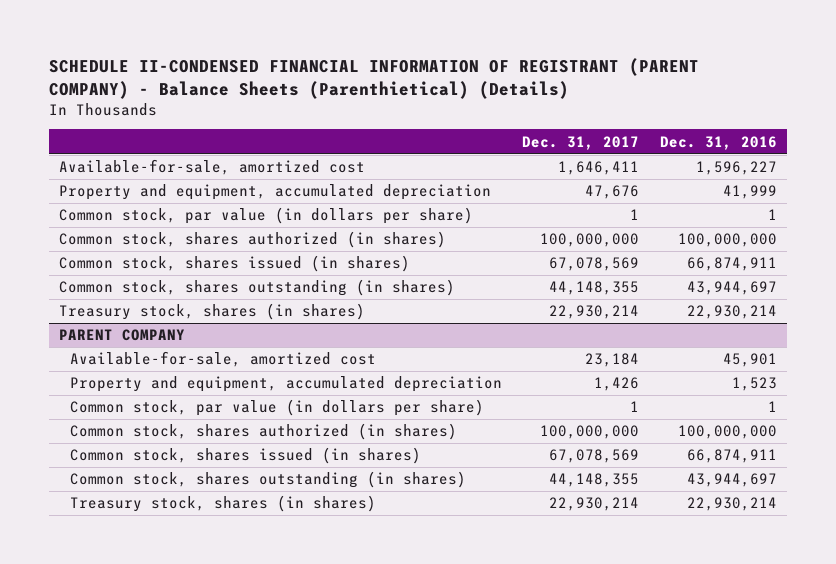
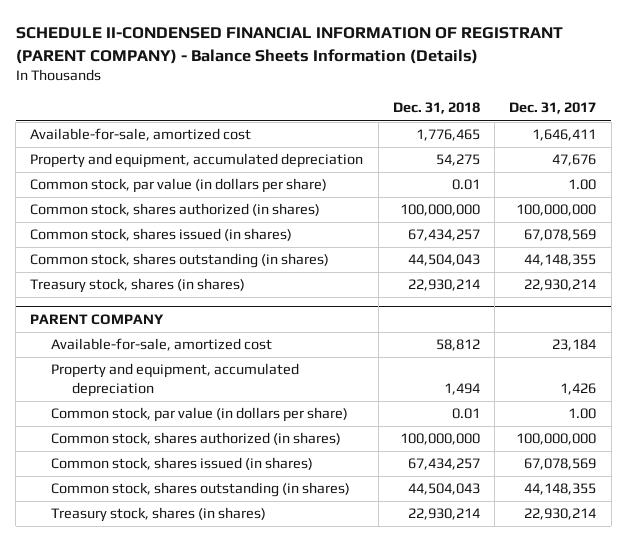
[48,57,699,99] SCHEDULE II-CONDENSED FINANCIAL INFORMATION OF REGISTRANT (PARENT COMPANY) - Balance Sheets (Parenthietical) (Details) -> [15,27,563,64] SCHEDULE II-CONDENSED FINANCIAL INFORMATION OF REGISTRANT (PARENT COMPANY) - Balance Sheets Information (Details)
[659,135,777,150] Dec. 31, 2016 -> none
none -> [392,102,480,115] Dec. 31, 2018
[630,209,640,221] 1 -> [568,179,597,191] 1.00
[630,401,640,413] 1 -> [568,408,597,420] 1.00

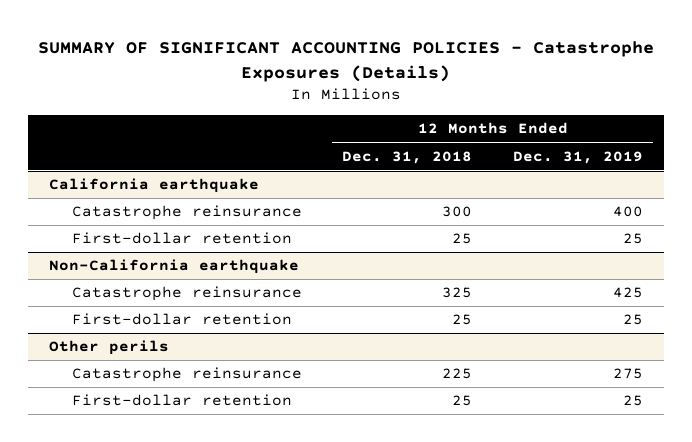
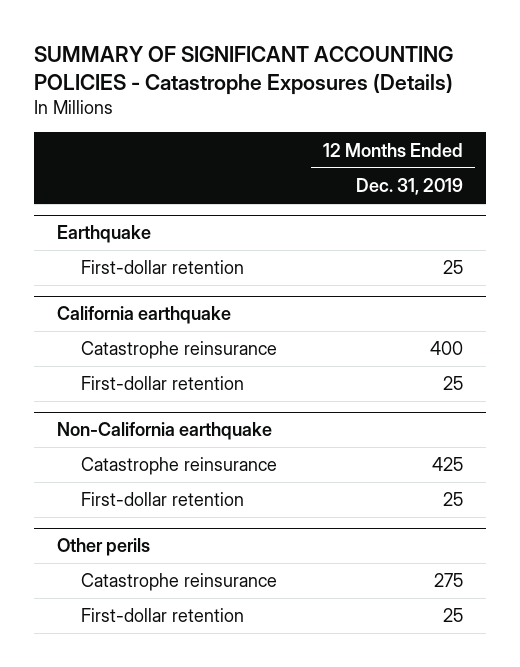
[342,150,473,164] Dec. 31, 2018 -> none
none -> [56,225,151,244] Earthquake
none -> [80,260,244,275] First-dollar retention

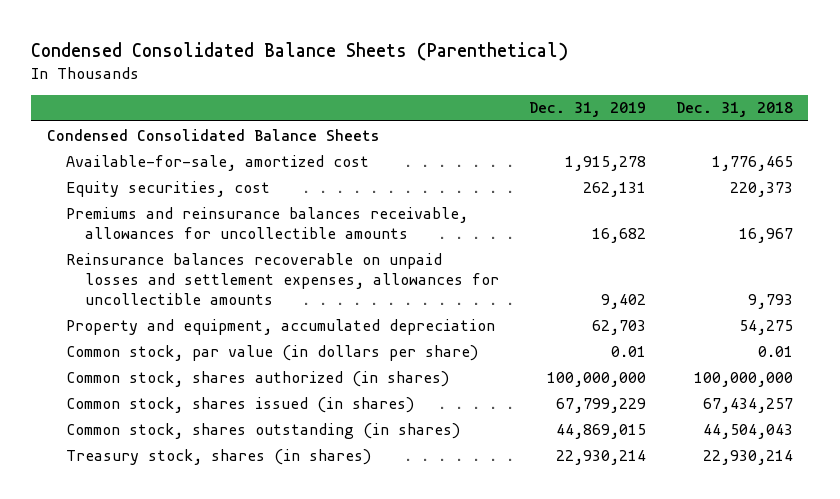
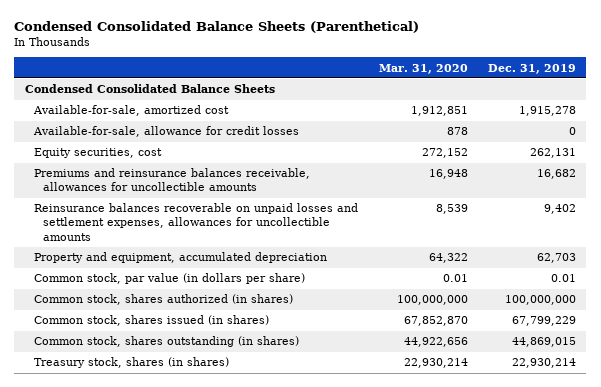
[676,102,794,118] Dec. 31, 2018 -> none
none -> [378,63,468,74] Mar. 31, 2020
none -> [33,126,300,138] Available-for-sale, allowance for credit losses

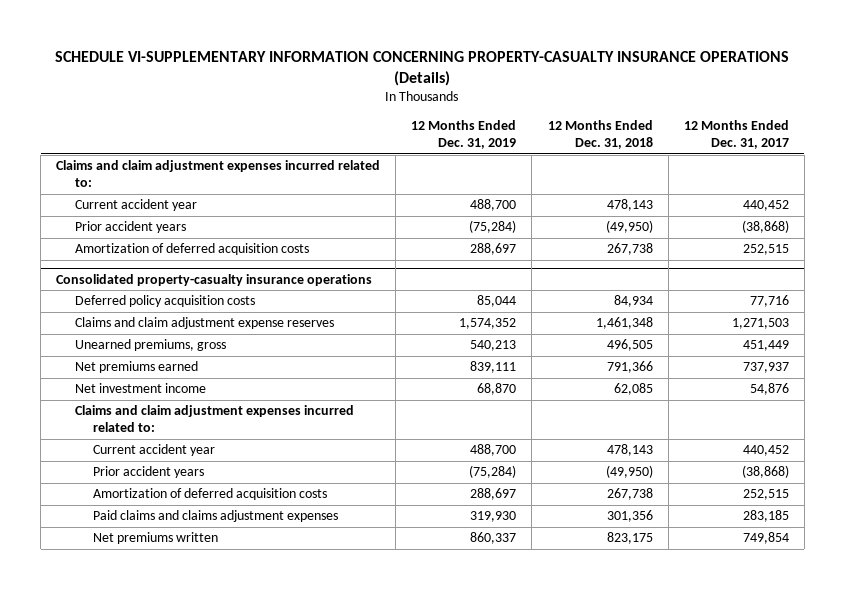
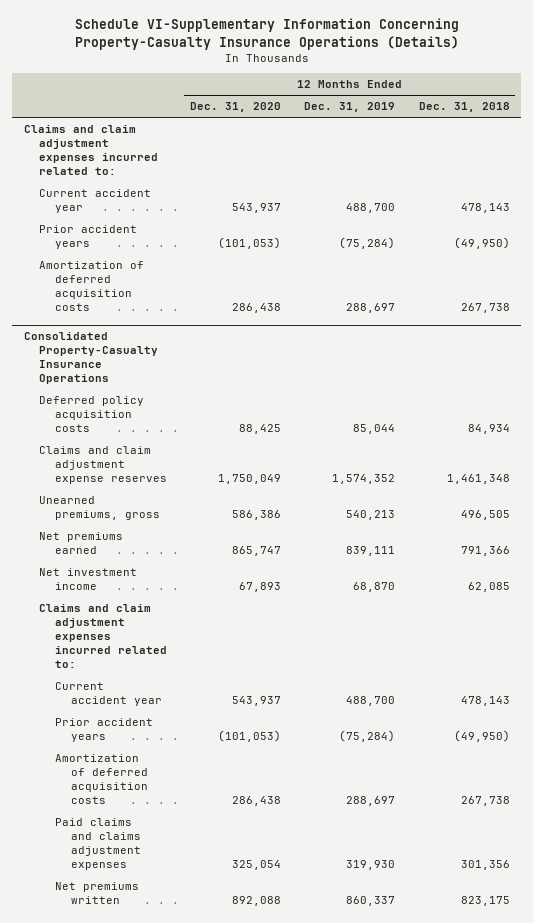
[55,50,790,86] SCHEDULE VI-SUPPLEMENTARY INFORMATION CONCERNING PROPERTY-CASUALTY INSURANCE OPERATIONS (Details) -> [74,18,459,50] Schedule VI-Supplementary Information Concerning Property-Casualty Insurance Operations (Details)
[683,120,789,150] 12 Months Ended Dec. 31, 2017 -> none
none -> [190,102,282,113] Dec. 31, 2020
[56,273,373,286] Consolidated property-casualty insurance operations -> [23,332,159,385] Consolidated Property-Casualty Insurance Operations

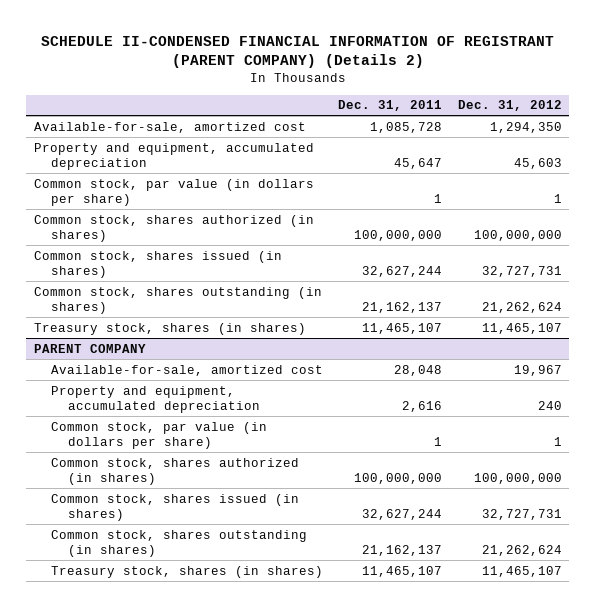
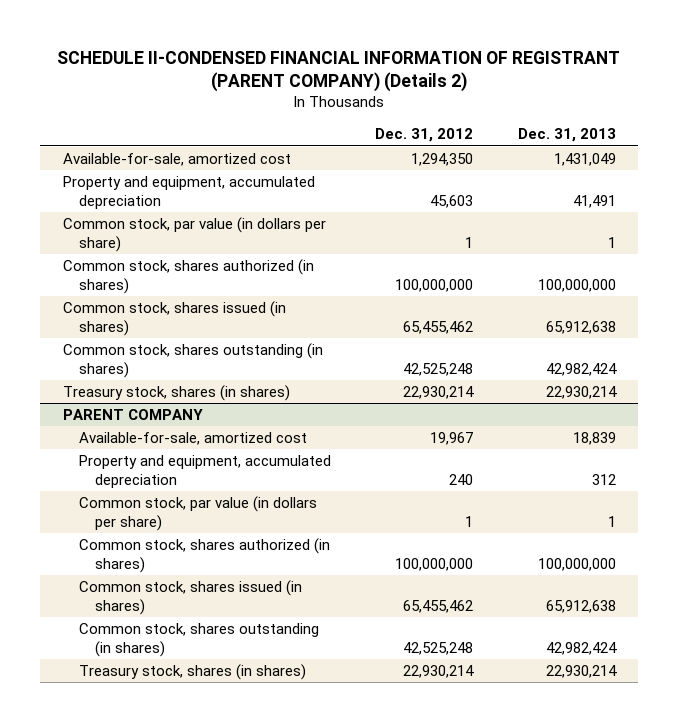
[338,100,443,112] Dec. 31, 2011 -> none
none -> [518,128,617,143] Dec. 31, 2013
[481,265,562,277] 32,727,731 -> [403,320,474,334] 65,455,462
[481,301,562,313] 21,262,624 -> [403,362,474,376] 42,525,248
[481,322,562,334] 11,465,107 -> [403,386,475,400] 22,930,214
[481,508,562,520] 32,727,731 -> [403,599,474,613] 65,455,462
[481,544,562,556] 21,262,624 -> [403,641,474,655] 42,525,248
[481,565,562,577] 11,465,107 -> [403,665,475,679] 22,930,214

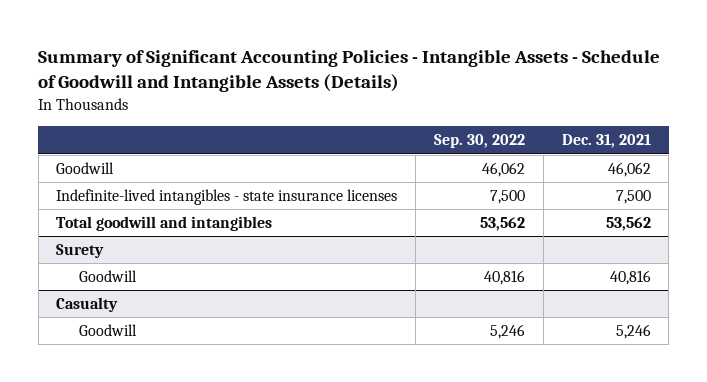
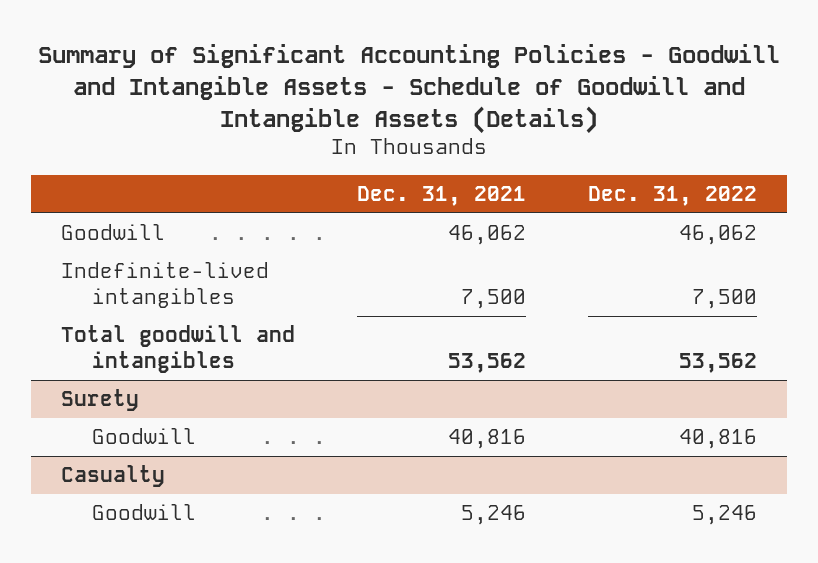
[38,50,661,93] Summary of Significant Accounting Policies - Intangible Assets - Schedule of Goodwill and Intangible Assets (Details) -> [38,43,781,134] Summary of Significant Accounting Policies - Goodwill and Intangible Assets - Schedule of Goodwill and Intangible Assets (Details)
[433,134,525,149] Sep. 30, 2022 -> none
none -> [587,185,757,206] Dec. 31, 2022
[56,189,398,206] Indefinite-lived intangibles - state insurance licenses -> [61,262,270,309] Indefinite-lived intangibles

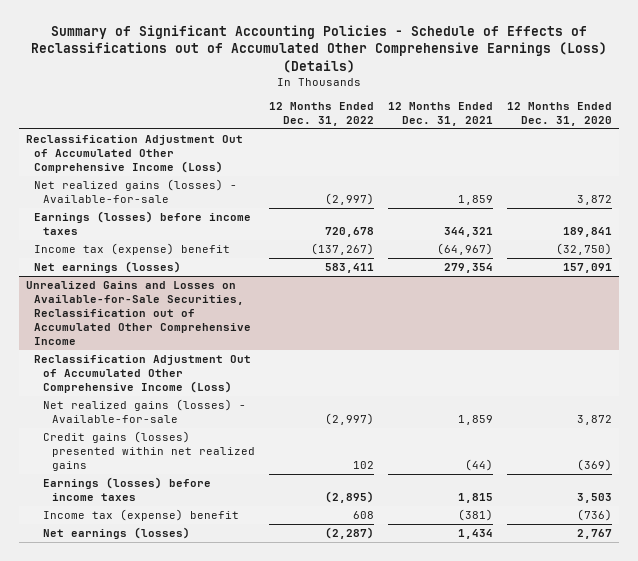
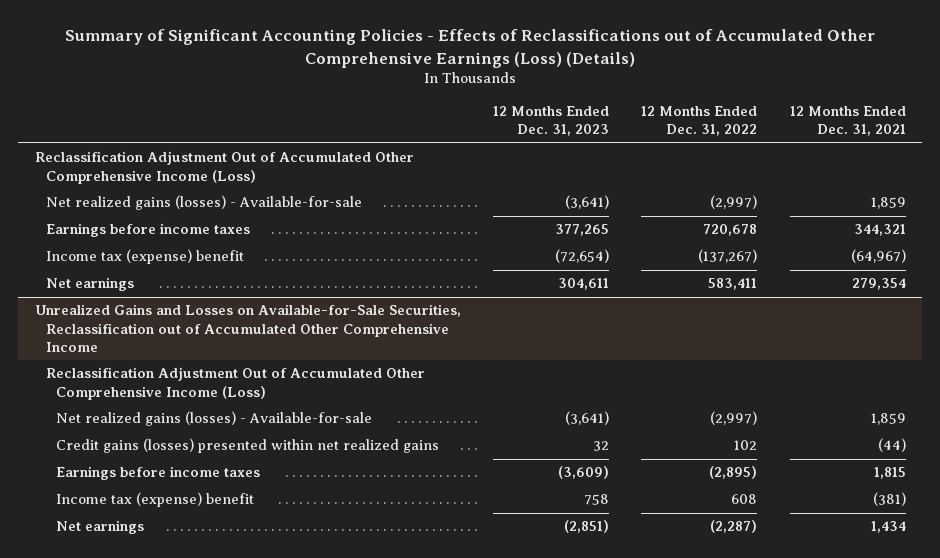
[31,25,608,73] Summary of Significant Accounting Policies - Schedule of Effects of Reclassifications out of Accumulated Other Comprehensive Earnings (Loss) (Details) -> [65,28,876,68] Summary of Significant Accounting Policies - Effects of Reclassifications out of Accumulated Other Comprehensive Earnings (Loss) (Details)
[507,101,613,126] 12 Months Ended Dec. 31, 2020 -> none
none -> [492,106,609,137] 12 Months Ended Dec. 31, 2023
[34,210,252,235] Earnings (losses) before income taxes -> [45,223,250,238] Earnings before income taxes
[34,260,182,273] Net earnings (losses) -> [45,277,134,292] Net earnings
[43,476,212,501] Earnings (losses) before income taxes -> [56,466,261,481] Earnings before income taxes
[43,526,191,539] Net earnings (losses) -> [56,520,145,535] Net earnings

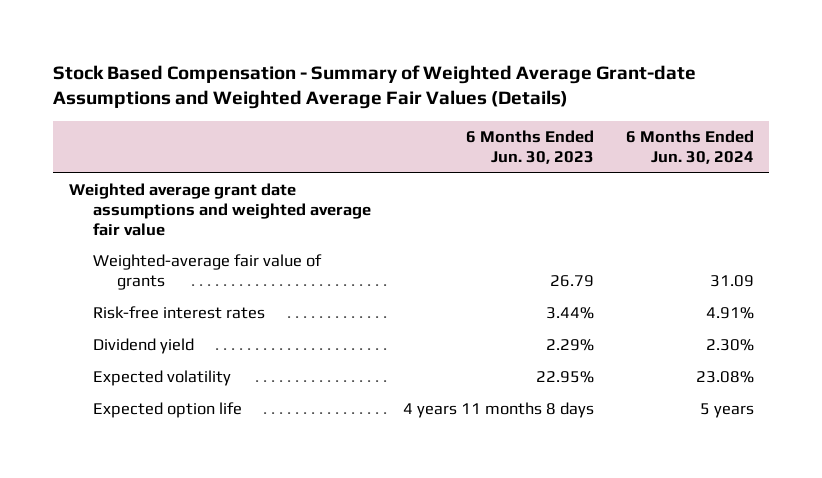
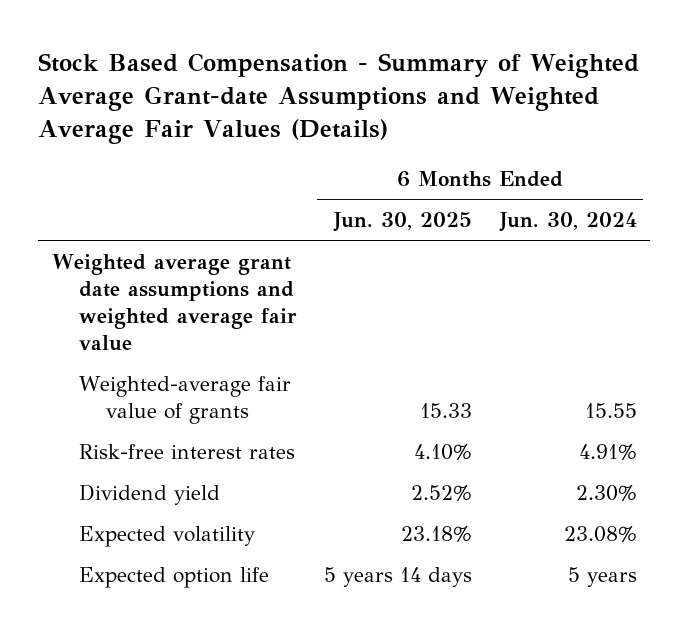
[465,130,594,165] 6 Months Ended Jun. 30, 2023 -> none
none -> [333,211,473,232] Jun. 30, 2025
[709,275,754,288] 31.09 -> [584,402,637,418] 15.55

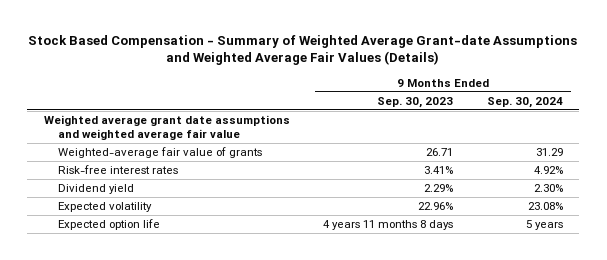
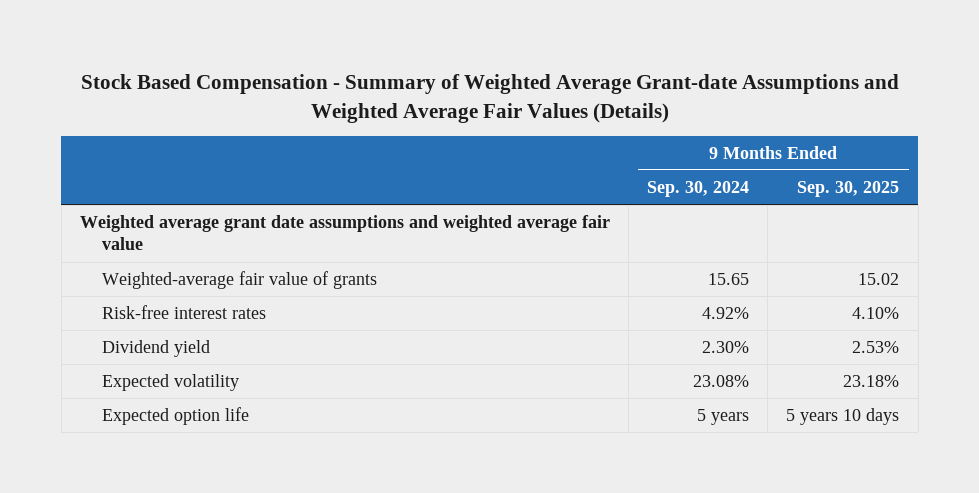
[377,96,454,108] Sep. 30, 2023 -> none
none -> [797,180,900,197] Sep. 30, 2025
[535,147,563,156] 31.29 -> [708,273,750,286] 15.65

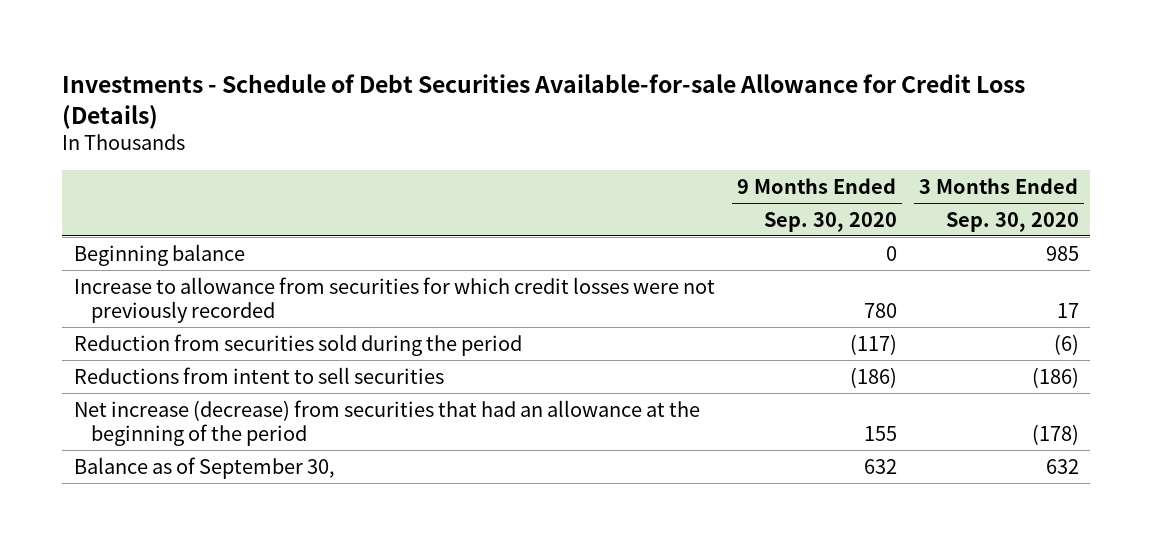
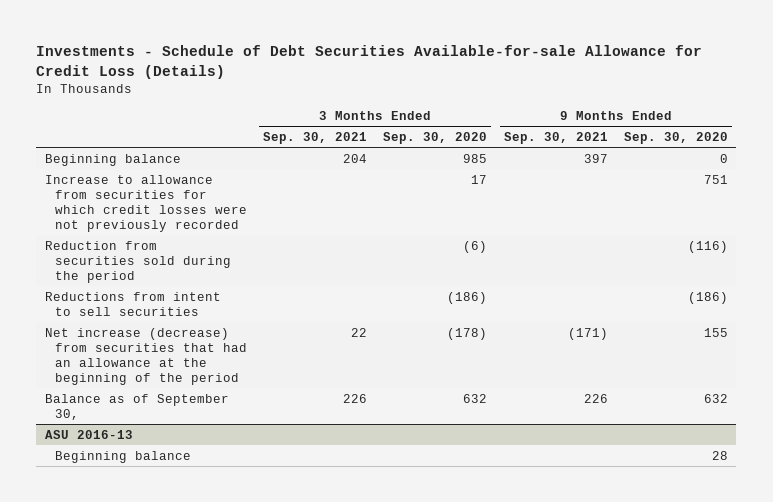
none -> [262,132,367,145] Sep. 30, 2021
none -> [503,132,608,145] Sep. 30, 2021
[863,303,897,319] 780 -> [703,174,728,184] 751
[849,333,897,355] (117) -> [687,240,728,253] (116)
none -> [44,429,133,439] ASU 2016-13
none -> [54,450,191,463] Beginning balance

